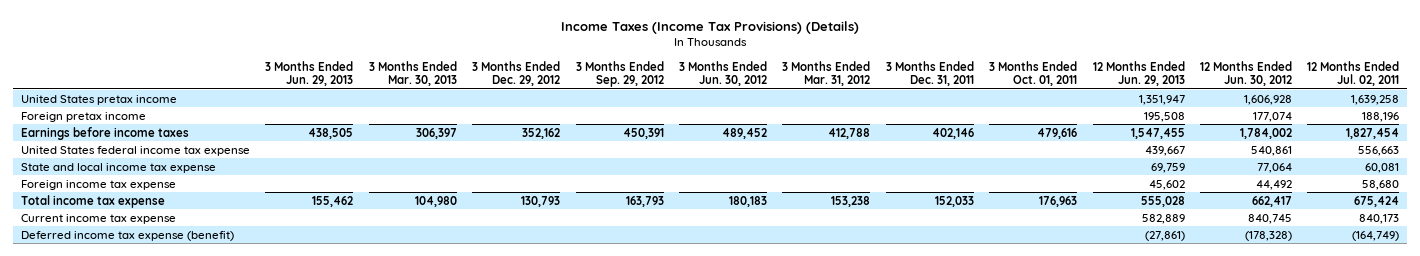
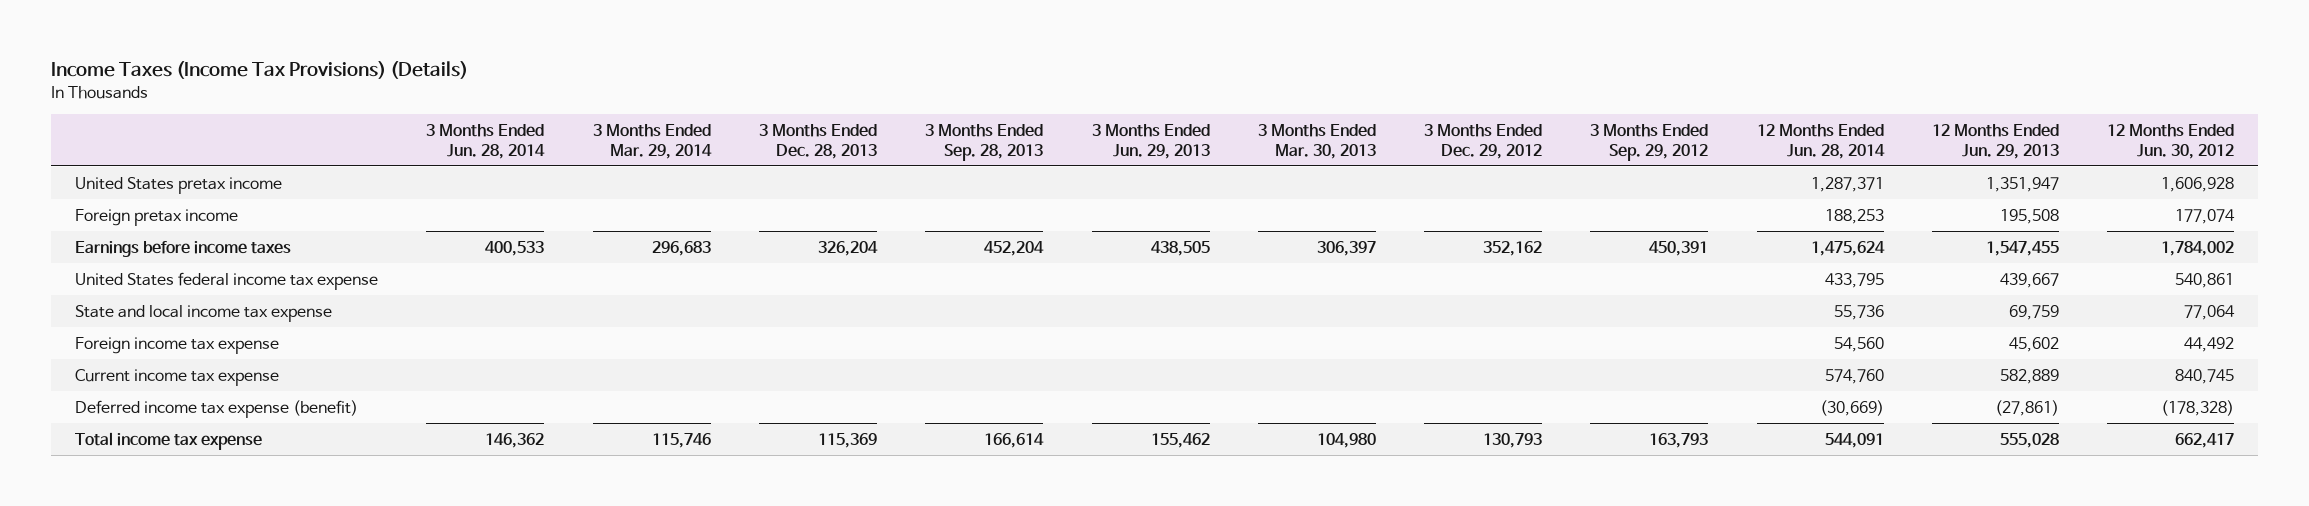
[678,60,767,87] 3 Months Ended Jun. 30, 2012 -> none
[782,60,871,87] 3 Months Ended Mar. 31, 2012 -> none
[885,60,974,87] 3 Months Ended Dec. 31, 2011 -> none
[989,60,1078,87] 3 Months Ended Oct. 01, 2011 -> none
[1307,60,1400,87] 12 Months Ended Jul. 02, 2011 -> none
none -> [426,123,546,159] 3 Months Ended Jun. 28, 2014
none -> [592,123,712,159] 3 Months Ended Mar. 29, 2014
none -> [758,123,877,159] 3 Months Ended Dec. 28, 2013
none -> [925,123,1044,161] 3 Months Ended Sep. 28, 2013
none -> [1756,123,1885,159] 12 Months Ended Jun. 28, 2014
[20,194,165,208] Total income tax expense -> [75,431,263,450] Total income tax expense

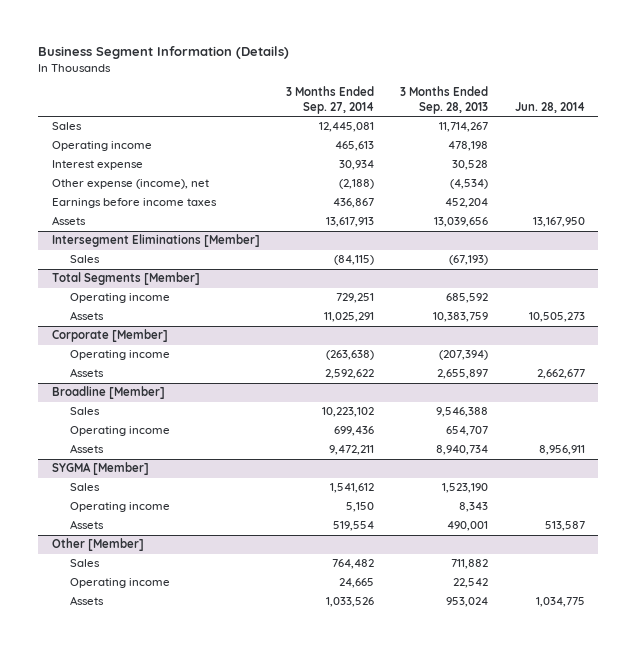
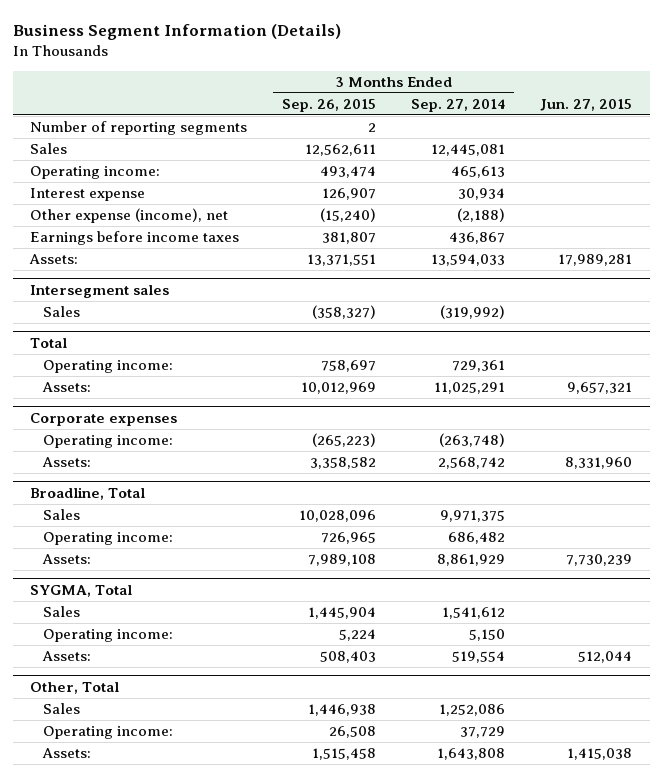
[400,86,489,115] 3 Months Ended Sep. 28, 2013 -> none
[514,102,585,114] Jun. 28, 2014 -> none
none -> [282,98,377,112] Sep. 26, 2015
none -> [540,98,633,111] Jun. 27, 2015
none -> [30,121,248,136] Number of reporting segments
[51,141,152,152] Operating income -> [30,166,161,180] Operating income:
[51,234,260,248] Intersegment Eliminations [Member] -> none
[51,272,200,286] Total Segments [Member] -> none
[51,329,168,343] Corporate [Member] -> none
[51,386,165,400] Broadline [Member] -> none
[51,462,149,476] SYGMA [Member] -> none
[51,216,86,226] Assets -> [29,254,79,265] Assets:
[325,217,374,228] 13,617,913 -> [431,254,506,267] 13,594,033
none -> [30,284,170,298] Intersegment sales
[333,255,374,266] (84,115) -> [440,305,506,320] (319,992)
none -> [30,337,68,348] Total
[69,293,170,304] Operating income -> [42,360,173,374] Operating income:
[335,293,374,304] 729,251 -> [452,360,506,373] 729,361
[69,311,104,321] Assets -> [41,382,91,393] Assets:
none -> [30,412,178,426] Corporate expenses
[69,350,170,361] Operating income -> [42,435,173,449] Operating income:
[325,350,374,361] (263,638) -> [439,433,506,448] (263,748)
[69,368,104,378] Assets -> [41,457,91,468] Assets:
[324,369,374,380] 2,592,622 -> [438,457,506,470] 2,568,742
none -> [30,486,146,500] Broadline, Total
[321,407,374,418] 10,223,102 -> [440,510,506,523] 9,971,375
[69,426,170,437] Operating income -> [42,532,173,546] Operating income:
[333,426,374,437] 699,436 -> [448,532,506,545] 686,482
[69,444,104,454] Assets -> [41,554,91,565] Assets:
[328,445,374,456] 9,472,211 -> [437,554,506,567] 8,861,929
none -> [30,584,133,597] SYGMA, Total
[51,538,144,552] Other [Member] -> none
[69,502,170,513] Operating income -> [42,629,173,643] Operating income:
[69,520,104,530] Assets -> [41,651,91,662] Assets:
none -> [30,681,120,694] Other, Total
[331,559,374,570] 764,482 -> [439,704,506,717] 1,252,086
[69,578,170,589] Operating income -> [42,726,173,740] Operating income:
[338,578,374,589] 24,665 -> [460,726,506,739] 37,729
[69,596,104,606] Assets -> [41,748,91,759] Assets:
[325,597,374,608] 1,033,526 -> [437,748,506,761] 1,643,808

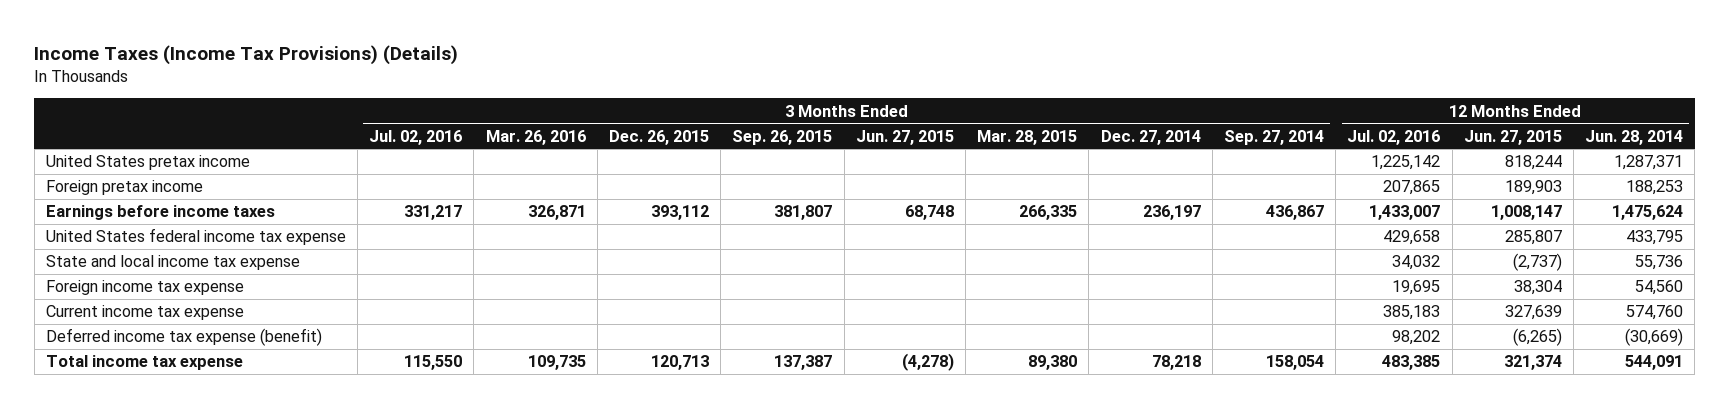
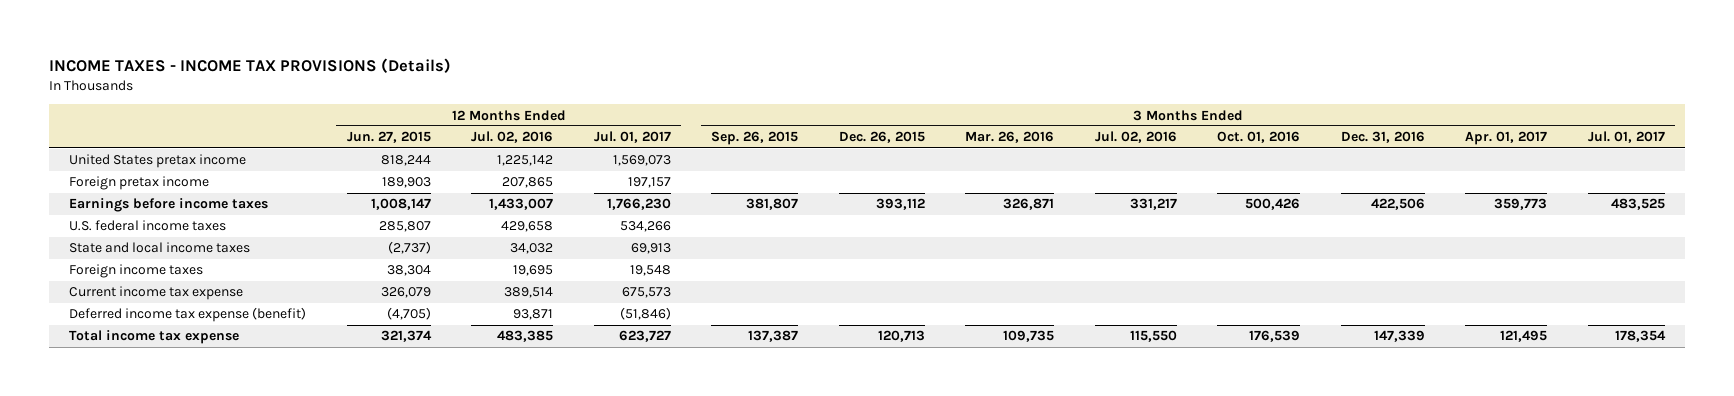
[34,44,459,65] Income Taxes (Income Tax Provisions) (Details) -> [48,57,451,73] INCOME TAXES - INCOME TAX PROVISIONS (Details)
[855,129,954,145] Jun. 27, 2015 -> none
[977,129,1078,145] Mar. 28, 2015 -> none
[1100,129,1201,145] Dec. 27, 2014 -> none
[1224,129,1325,145] Sep. 27, 2014 -> none
[1585,129,1684,145] Jun. 28, 2014 -> none
none -> [593,131,671,144] Jul. 01, 2017
none -> [1217,131,1301,144] Oct. 01, 2016
none -> [1340,131,1425,144] Dec. 31, 2016
none -> [1465,131,1548,146] Apr. 01, 2017
none -> [1587,131,1665,144] Jul. 01, 2017
[45,228,346,246] United States federal income tax expense -> [69,220,227,232] U.S. federal income taxes
[45,255,300,271] State and local income tax expense -> [69,242,251,254] State and local income taxes
[45,280,244,296] Foreign income tax expense -> [69,264,204,279] Foreign income taxes
[1383,305,1441,321] 385,183 -> [504,287,554,299] 389,514
[1504,305,1562,321] 327,639 -> [380,287,431,299] 326,079
[1392,330,1441,346] 98,202 -> [513,309,554,321] 93,871
[1512,328,1562,347] (6,265) -> [386,307,431,321] (4,705)

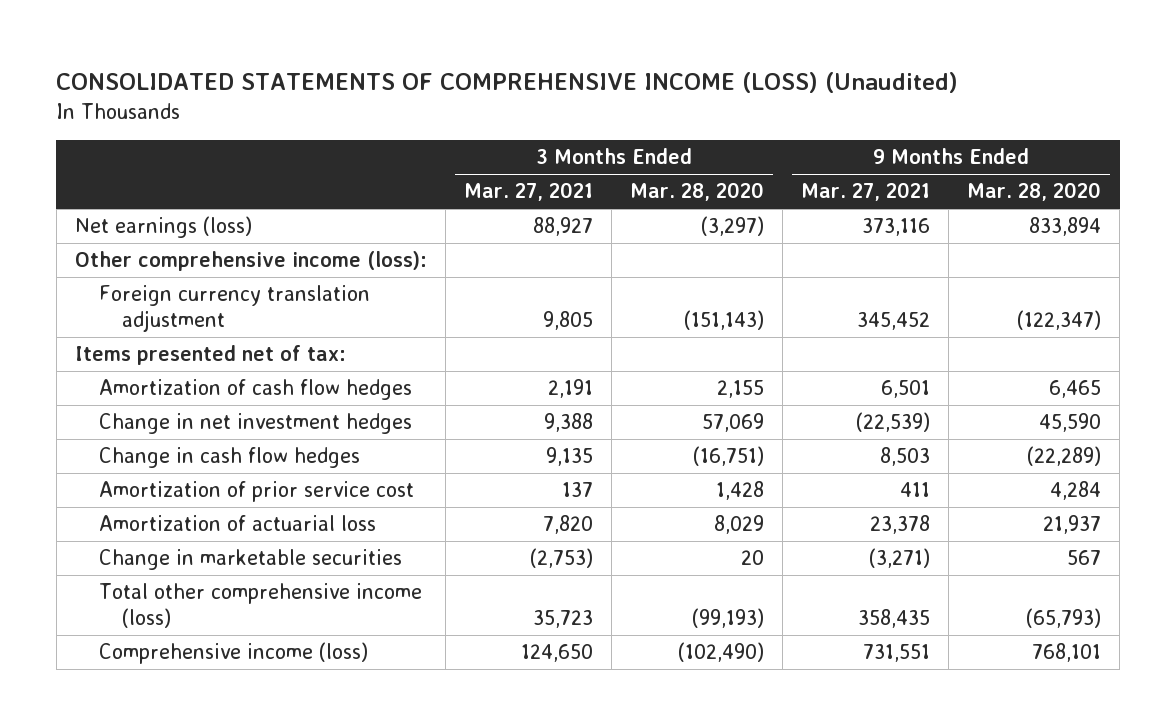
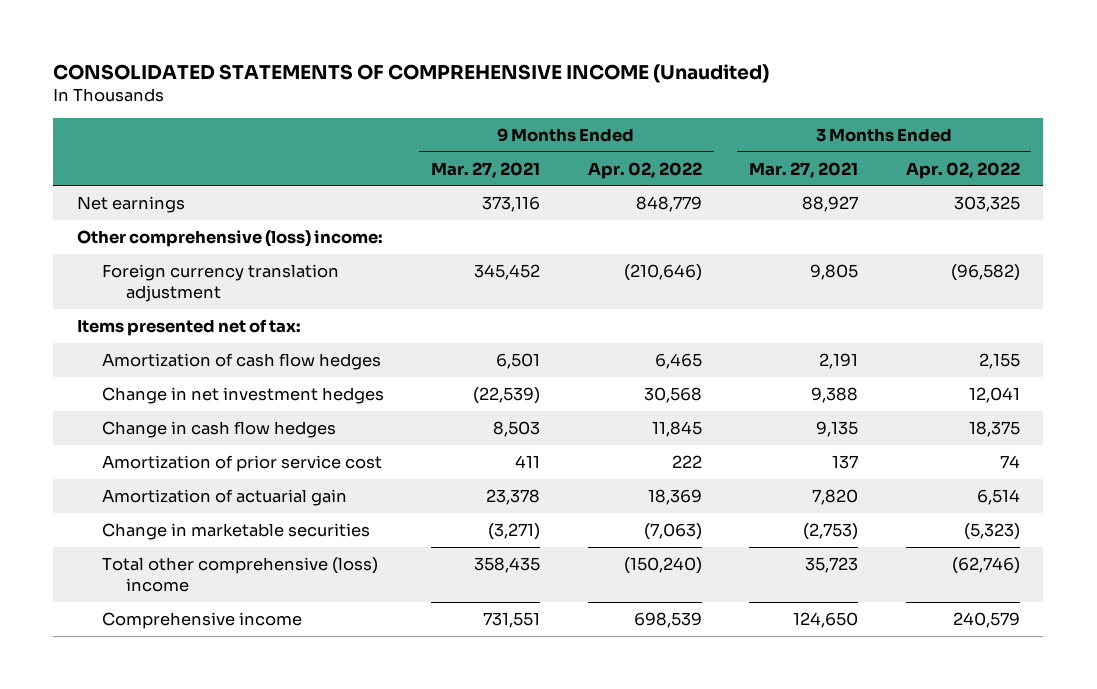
[56,71,959,93] CONSOLIDATED STATEMENTS OF COMPREHENSIVE INCOME (LOSS) (Unaudited) -> [53,64,770,84] CONSOLIDATED STATEMENTS OF COMPREHENSIVE INCOME (Unaudited)
[630,182,765,202] Mar. 28, 2020 -> none
[967,182,1102,202] Mar. 28, 2020 -> none
none -> [587,161,702,179] Apr. 02, 2022
none -> [905,161,1020,179] Apr. 02, 2022
[74,216,252,239] Net earnings (loss) -> [77,195,186,213] Net earnings
[74,251,427,272] Other comprehensive income (loss): -> [77,229,384,247] Other comprehensive (loss) income:
[98,515,376,532] Amortization of actuarial loss -> [101,488,347,506] Amortization of actuarial gain
[98,583,422,629] Total other comprehensive income (loss) -> [101,556,378,593] Total other comprehensive (loss) income
[98,642,368,665] Comprehensive income (loss) -> [101,611,302,629] Comprehensive income

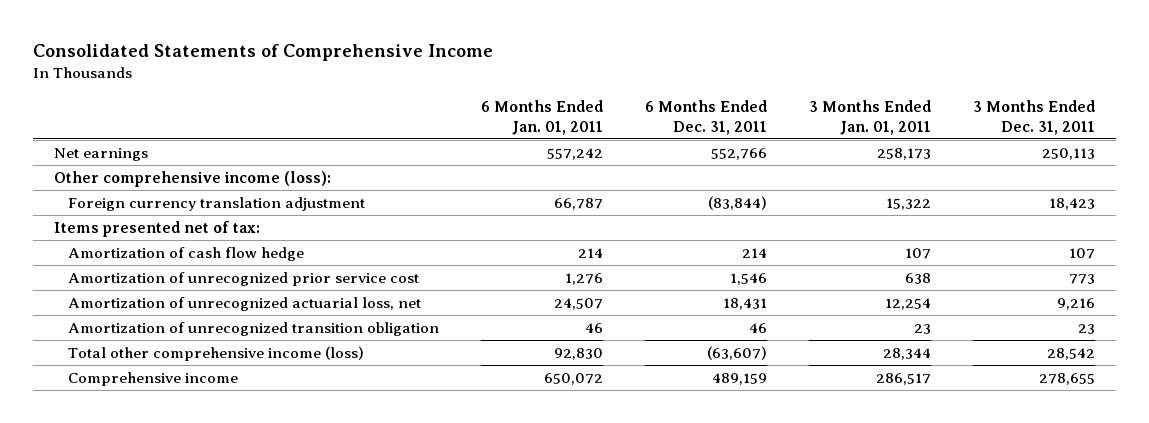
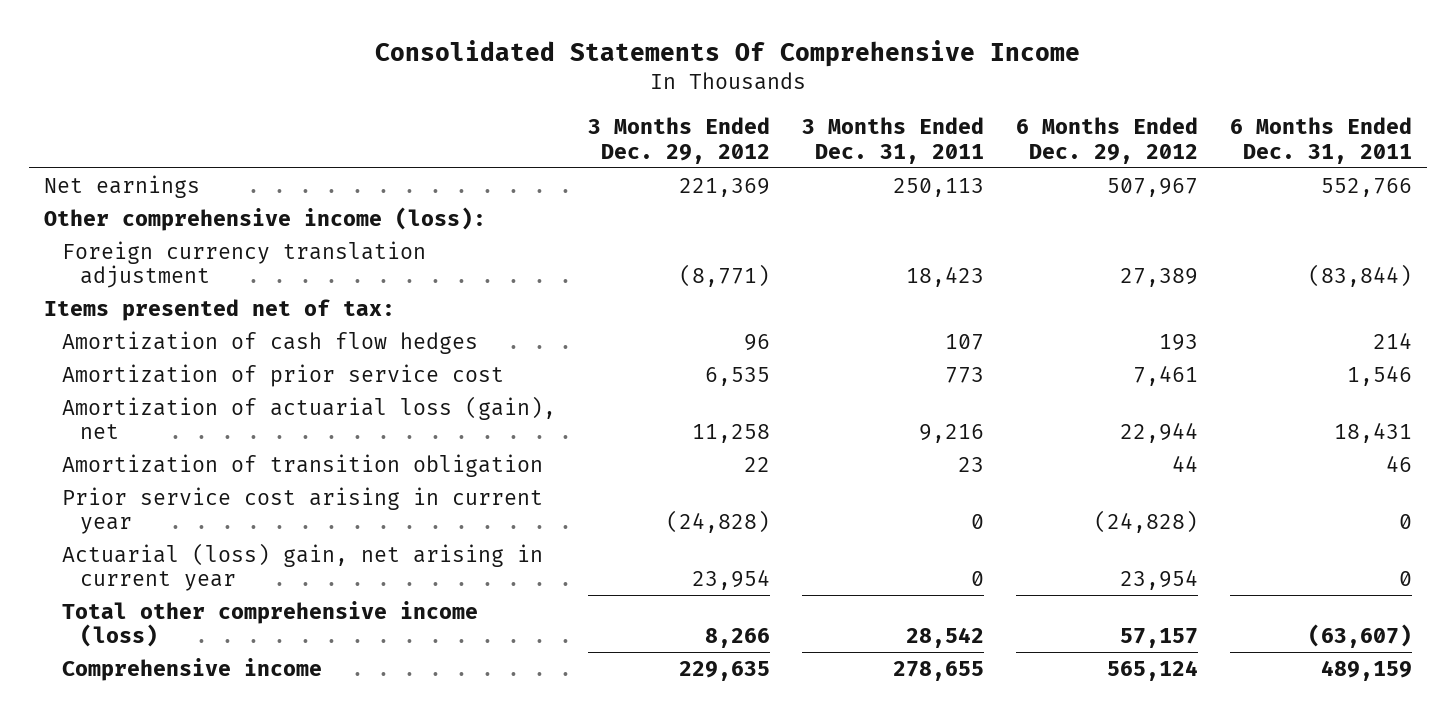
[32,44,493,62] Consolidated Statements of Comprehensive Income -> [375,40,1081,68] Consolidated Statements Of Comprehensive Income
[481,99,604,135] 6 Months Ended Jan. 01, 2011 -> none
[809,99,932,135] 3 Months Ended Jan. 01, 2011 -> none
none -> [587,117,770,164] 3 Months Ended Dec. 29, 2012
none -> [1015,117,1198,164] 6 Months Ended Dec. 29, 2012
[68,246,305,261] Amortization of cash flow hedge -> [62,330,479,354] Amortization of cash flow hedges
[68,271,420,286] Amortization of unrecognized prior service cost -> [62,363,505,387] Amortization of prior service cost
[68,296,422,311] Amortization of unrecognized actuarial loss, net -> [62,395,557,440] Amortization of actuarial loss (gain), net
[68,321,440,336] Amortization of unrecognized transition obligation -> [62,453,544,477] Amortization of transition obligation
none -> [62,486,544,535] Prior service cost arising in current year
none -> [62,542,544,592] Actuarial (loss) gain, net arising in current year

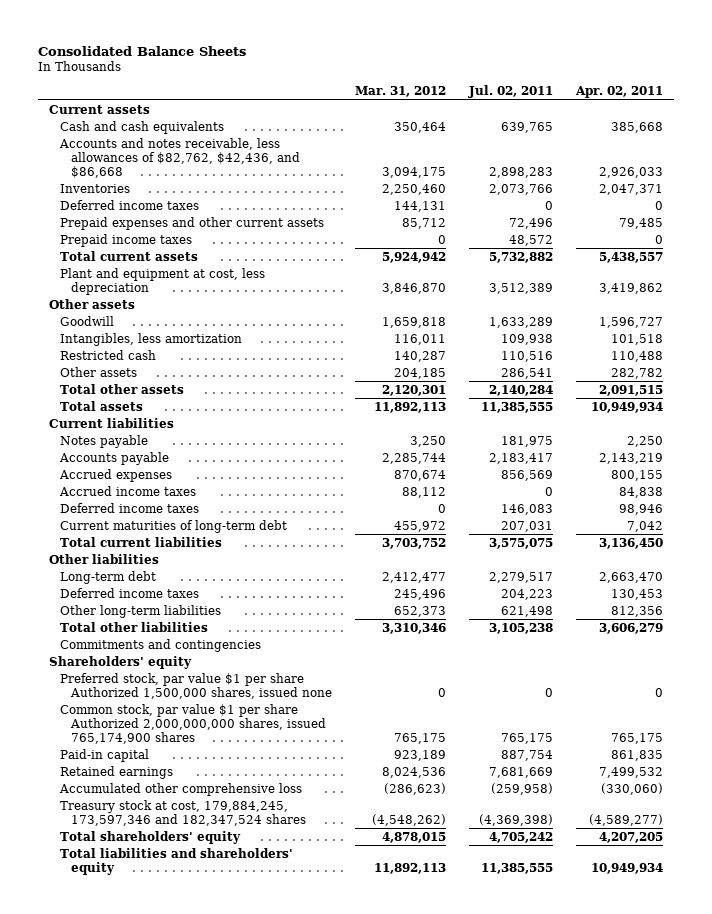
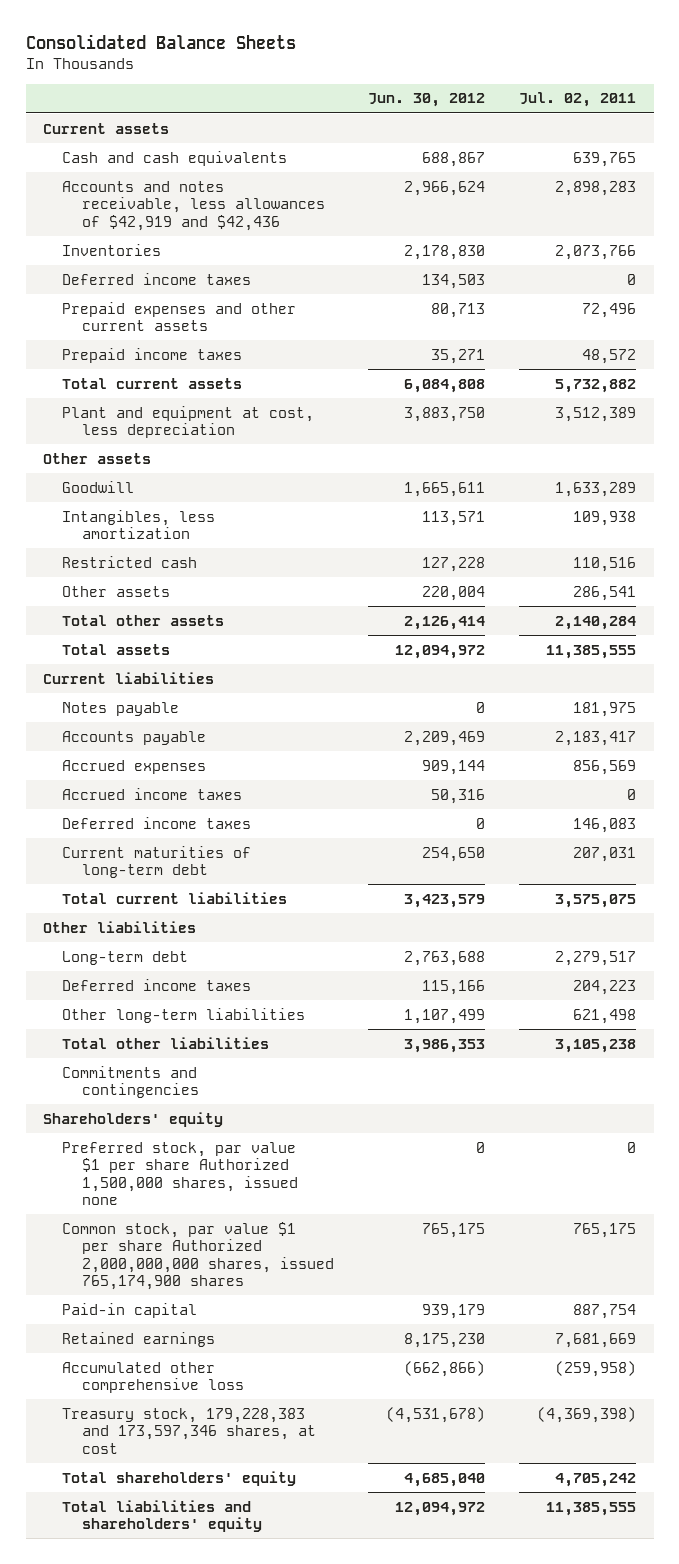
[354,86,446,98] Mar. 31, 2012 -> none
[574,86,663,99] Apr. 02, 2011 -> none
none -> [368,93,486,108] Jun. 30, 2012
[59,137,301,178] Accounts and notes receivable, less allowances of $82,762, $42,436, and $86,668 -> [62,180,326,231] Accounts and notes receivable, less allowances of $42,919 and $42,436
[60,799,307,826] Treasury stock at cost, 179,884,245, 173,597,346 and 182,347,524 shares -> [62,1407,317,1454] Treasury stock, 179,228,383 and 173,597,346 shares, at cost

